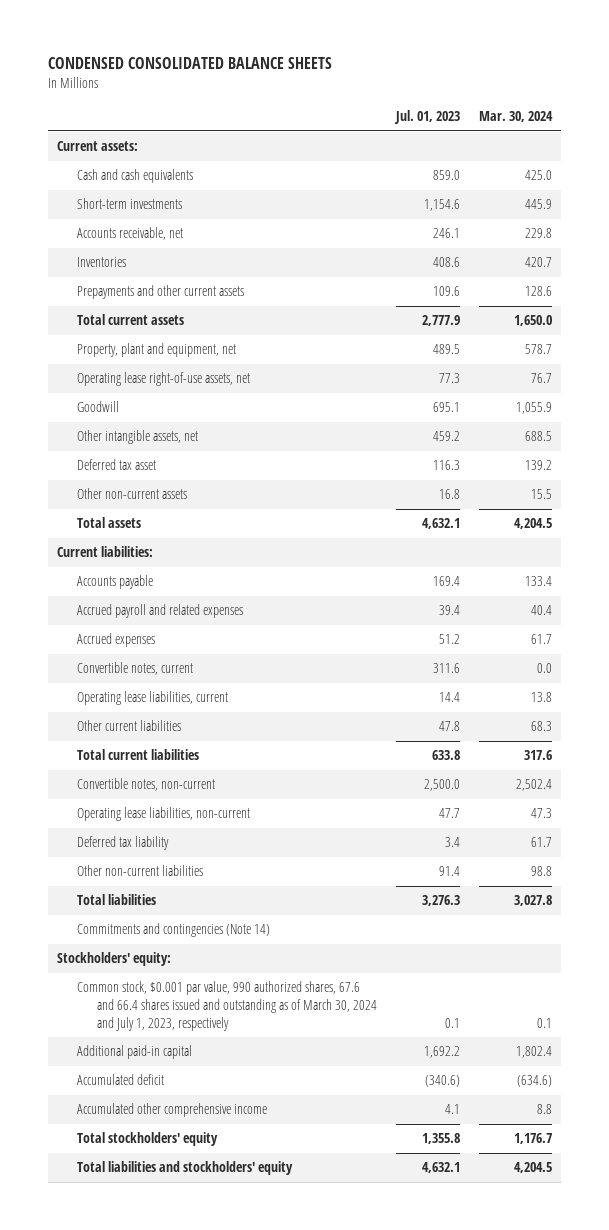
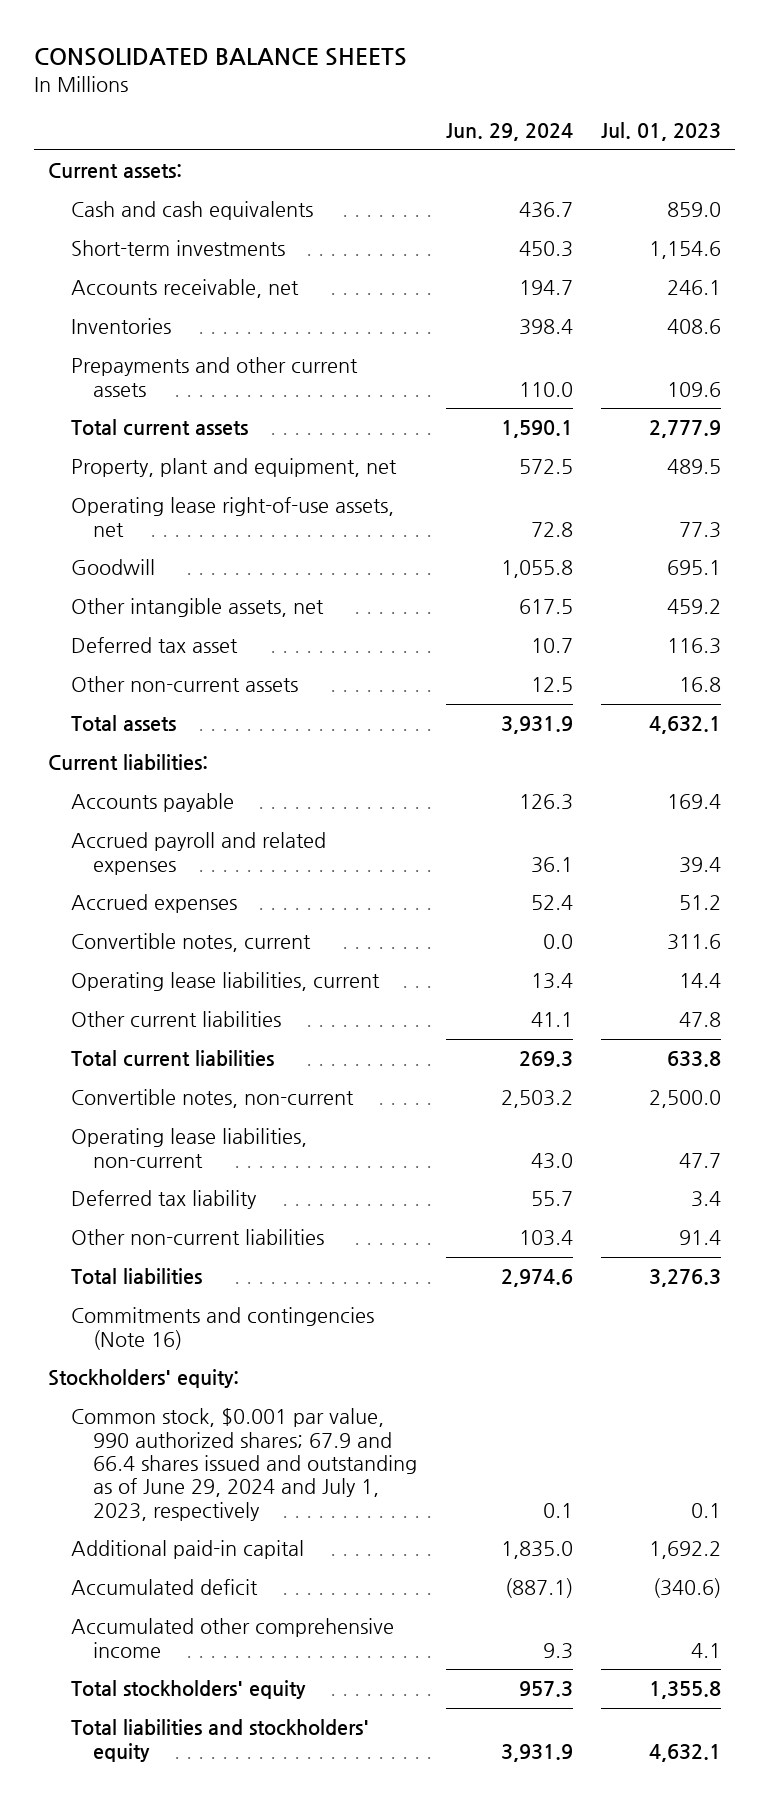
[47,57,332,70] CONDENSED CONSOLIDATED BALANCE SHEETS -> [33,48,407,67] CONSOLIDATED BALANCE SHEETS
[478,111,553,123] Mar. 30, 2024 -> none
none -> [445,123,573,142] Jun. 29, 2024
[77,923,271,938] Commitments and contingencies (Note 14) -> [70,1307,374,1350] Commitments and contingencies (Note 16)
[77,981,377,1031] Common stock, $0.001 par value, 990 authorized shares, 67.6 and 66.4 shares issued and outstanding as of March 30, 2024 and July 1, 2023, respectively -> [70,1408,418,1521] Common stock, $0.001 par value, 990 authorized shares; 67.9 and 66.4 shares issued and outstanding as of June 29, 2024 and July 1, 2023, respectively

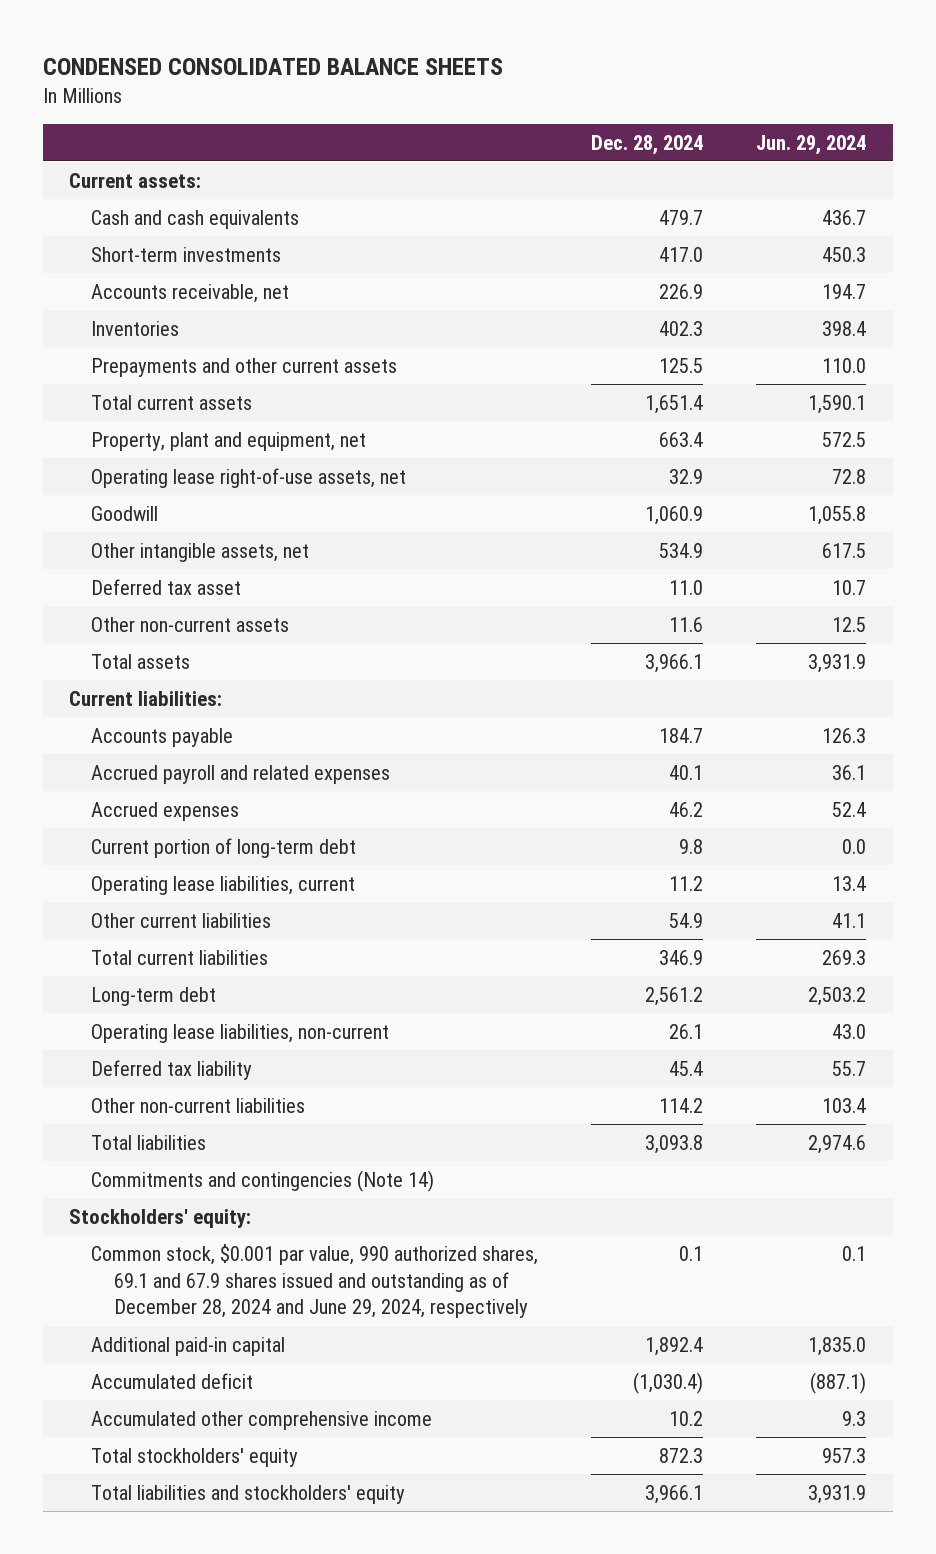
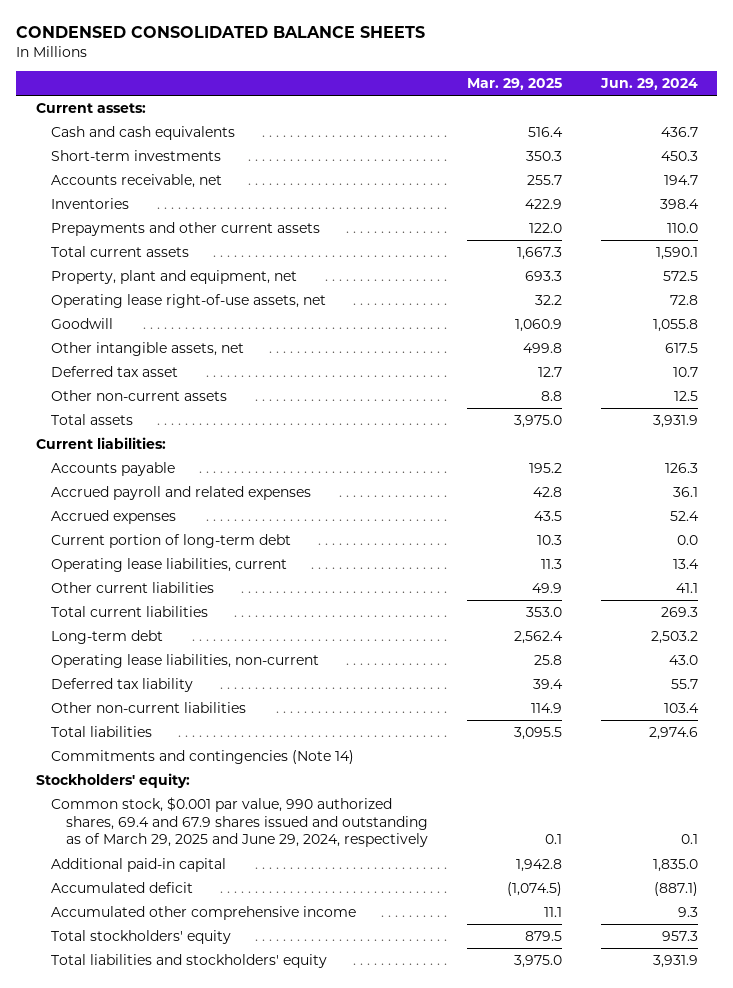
[591,134,704,155] Dec. 28, 2024 -> none
none -> [466,78,562,91] Mar. 29, 2025
[91,1244,539,1319] Common stock, $0.001 par value, 990 authorized shares, 69.1 and 67.9 shares issued and outstanding as of December 28, 2024 and June 29, 2024, respectively -> [50,797,428,848] Common stock, $0.001 par value, 990 authorized shares, 69.4 and 67.9 shares issued and outstanding as of March 29, 2025 and June 29, 2024, respectively

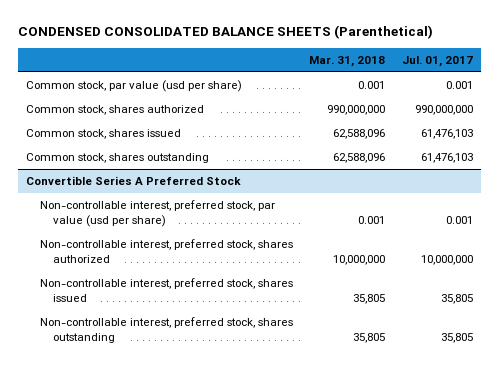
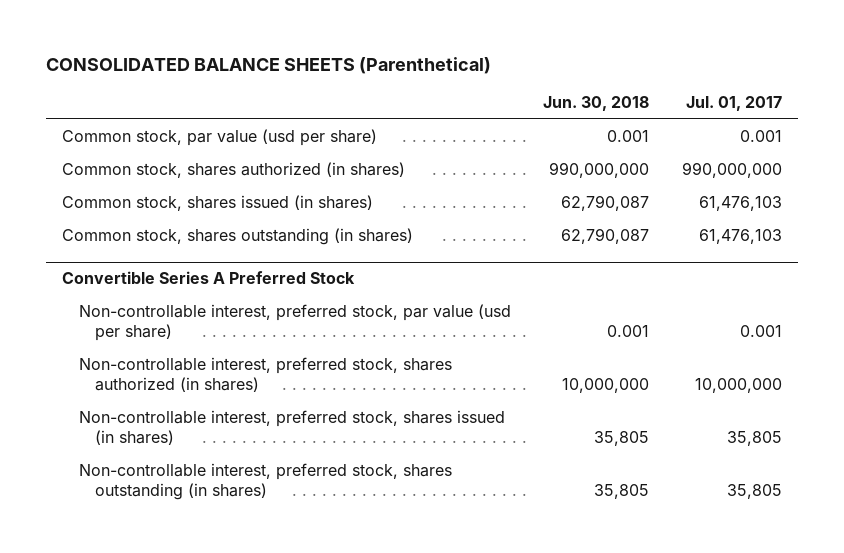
[18,25,434,40] CONDENSED CONSOLIDATED BALANCE SHEETS (Parenthetical) -> [45,56,491,74] CONSOLIDATED BALANCE SHEETS (Parenthetical)
[309,55,386,67] Mar. 31, 2018 -> none
none -> [543,96,650,112] Jun. 30, 2018
[26,104,205,115] Common stock, shares authorized -> [62,162,406,179] Common stock, shares authorized (in shares)
[26,128,182,139] Common stock, shares issued -> [62,195,374,212] Common stock, shares issued (in shares)
[26,152,210,163] Common stock, shares outstanding -> [62,228,414,246] Common stock, shares outstanding (in shares)
[39,238,293,263] Non-controllable interest, preferred stock, shares authorized -> [78,357,452,393] Non-controllable interest, preferred stock, shares authorized (in shares)
[39,277,293,302] Non-controllable interest, preferred stock, shares issued -> [78,410,505,446] Non-controllable interest, preferred stock, shares issued (in shares)
[39,316,293,343] Non-controllable interest, preferred stock, shares outstanding -> [78,463,452,501] Non-controllable interest, preferred stock, shares outstanding (in shares)

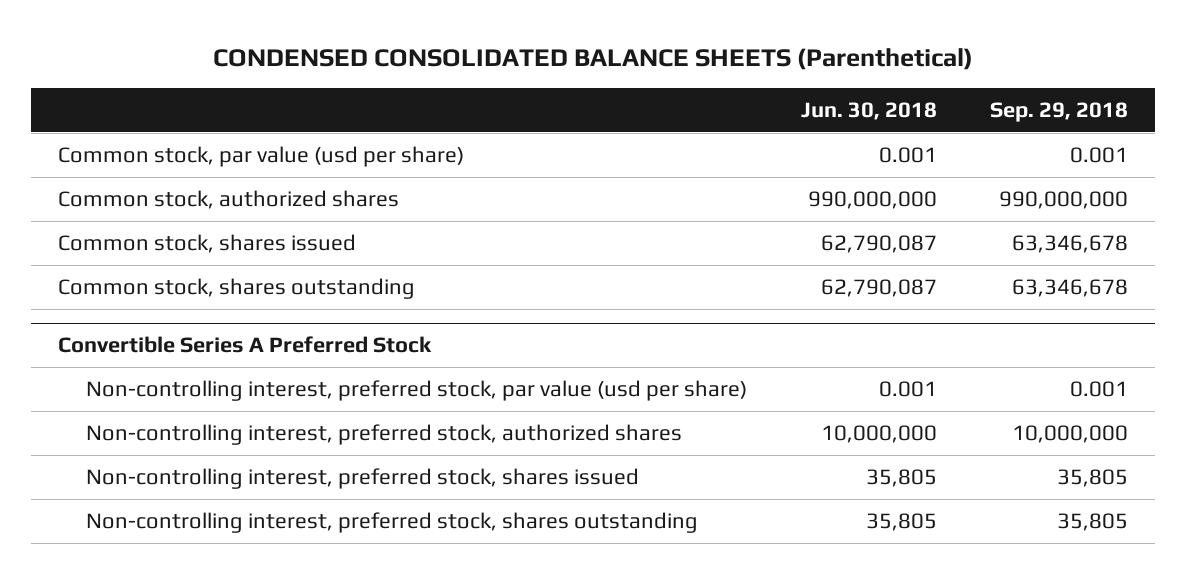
[45,56,491,74] CONSOLIDATED BALANCE SHEETS (Parenthetical) -> [213,47,974,70] CONDENSED CONSOLIDATED BALANCE SHEETS (Parenthetical)
[685,96,782,112] Jul. 01, 2017 -> none
none -> [990,101,1129,122] Sep. 29, 2018
[62,162,406,179] Common stock, shares authorized (in shares) -> [58,190,400,210] Common stock, authorized shares
[62,195,374,212] Common stock, shares issued (in shares) -> [58,234,357,254] Common stock, shares issued
[62,228,414,246] Common stock, shares outstanding (in shares) -> [58,278,416,300] Common stock, shares outstanding
[78,304,511,342] Non-controllable interest, preferred stock, par value (usd per share) -> [86,380,748,402] Non-controlling interest, preferred stock, par value (usd per share)
[78,357,452,393] Non-controllable interest, preferred stock, shares authorized (in shares) -> [86,424,683,446] Non-controlling interest, preferred stock, authorized shares
[78,410,505,446] Non-controllable interest, preferred stock, shares issued (in shares) -> [86,468,640,490] Non-controlling interest, preferred stock, shares issued
[78,463,452,501] Non-controllable interest, preferred stock, shares outstanding (in shares) -> [86,512,699,534] Non-controlling interest, preferred stock, shares outstanding

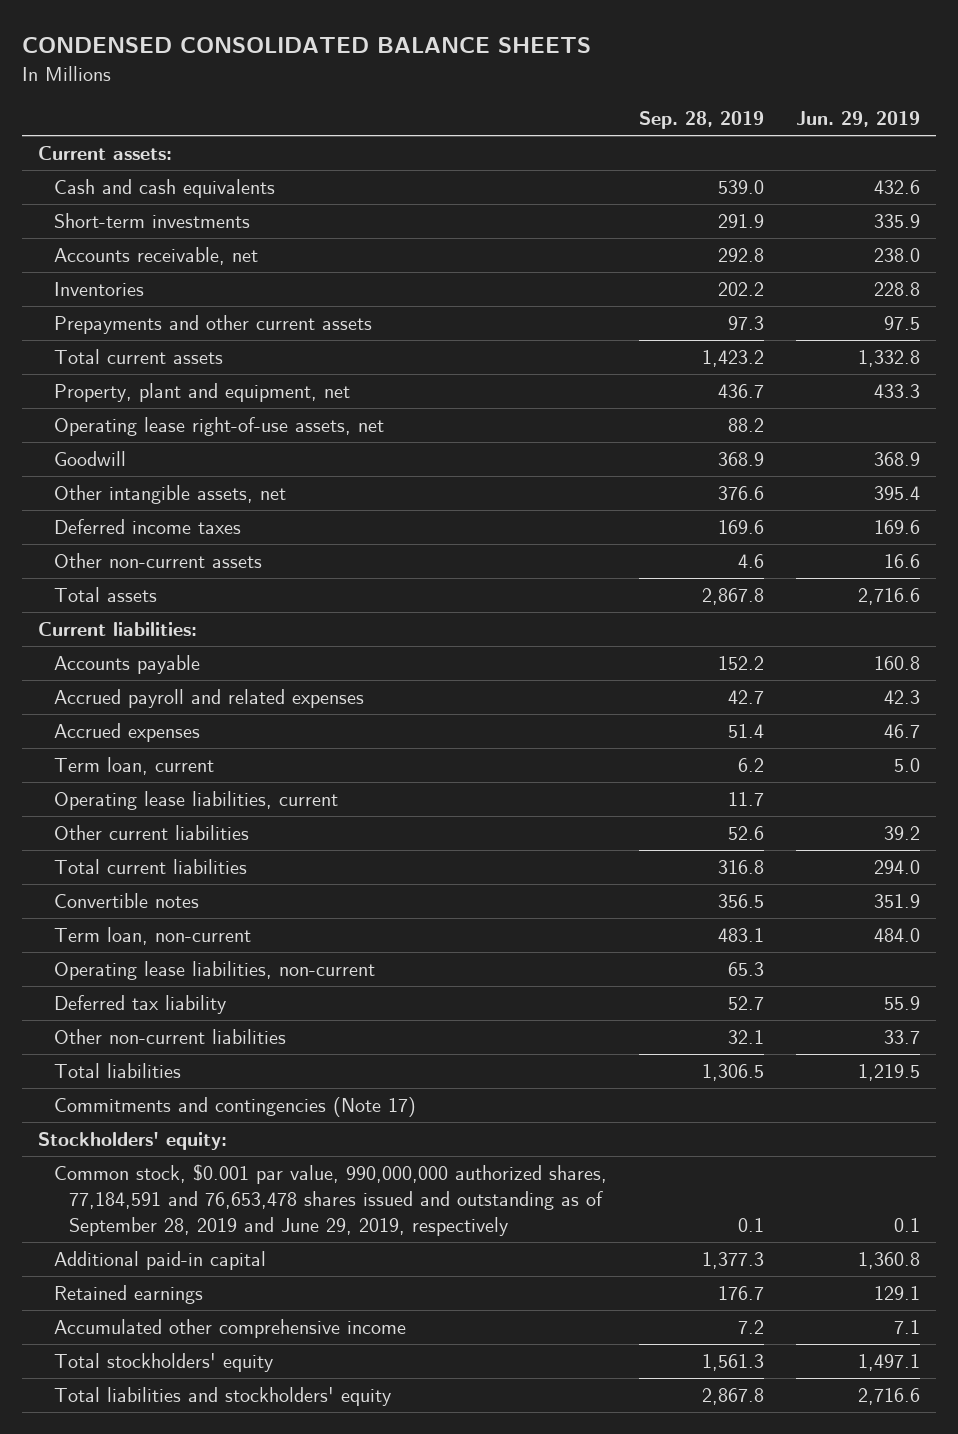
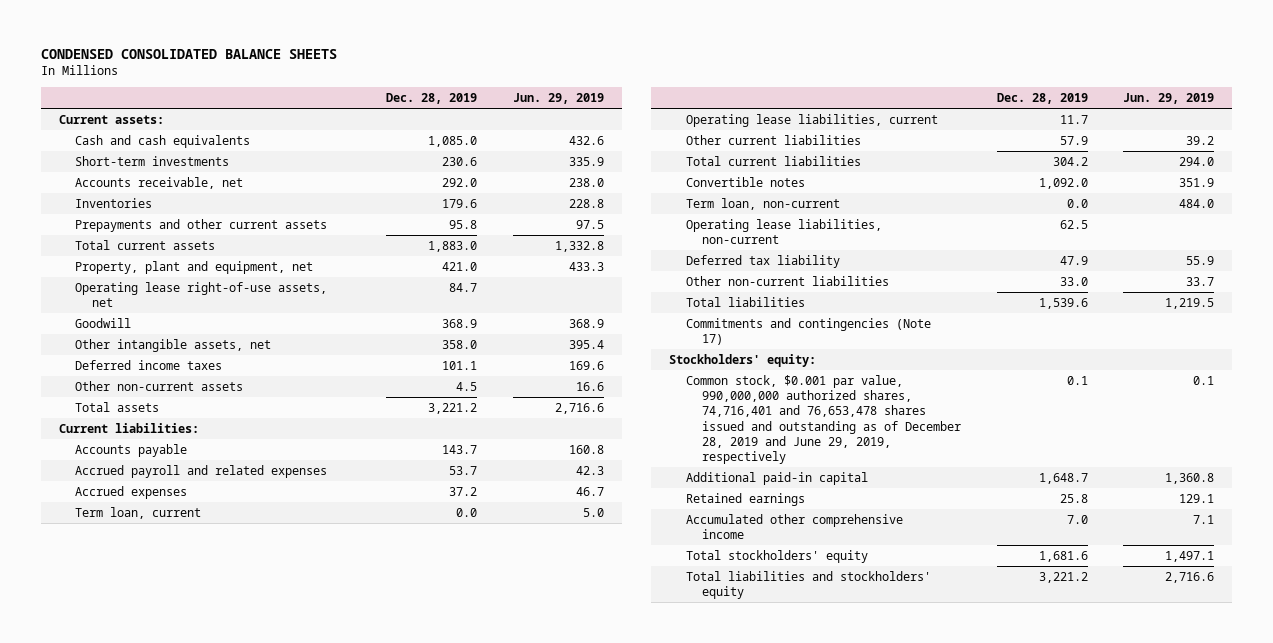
[638,110,764,129] Sep. 28, 2019 -> none
none -> [386,92,478,104] Dec. 28, 2019
[53,1164,607,1237] Common stock, $0.001 par value, 990,000,000 authorized shares, 77,184,591 and 76,653,478 shares issued and outstanding as of September 28, 2019 and June 29, 2019, respectively -> [685,374,962,464] Common stock, $0.001 par value, 990,000,000 authorized shares, 74,716,401 and 76,653,478 shares issued and outstanding as of December 28, 2019 and June 29, 2019, respectively

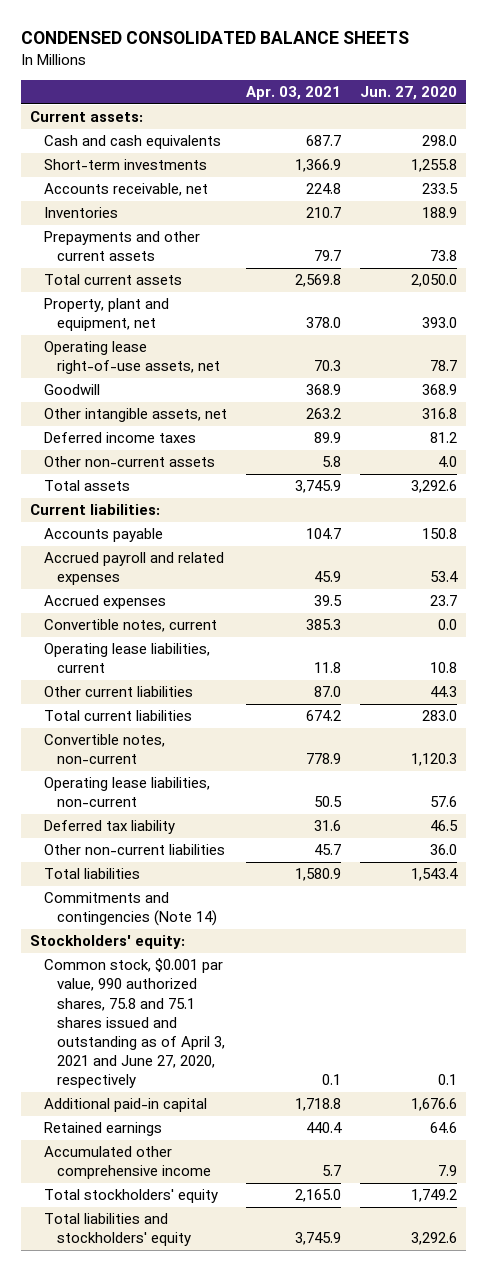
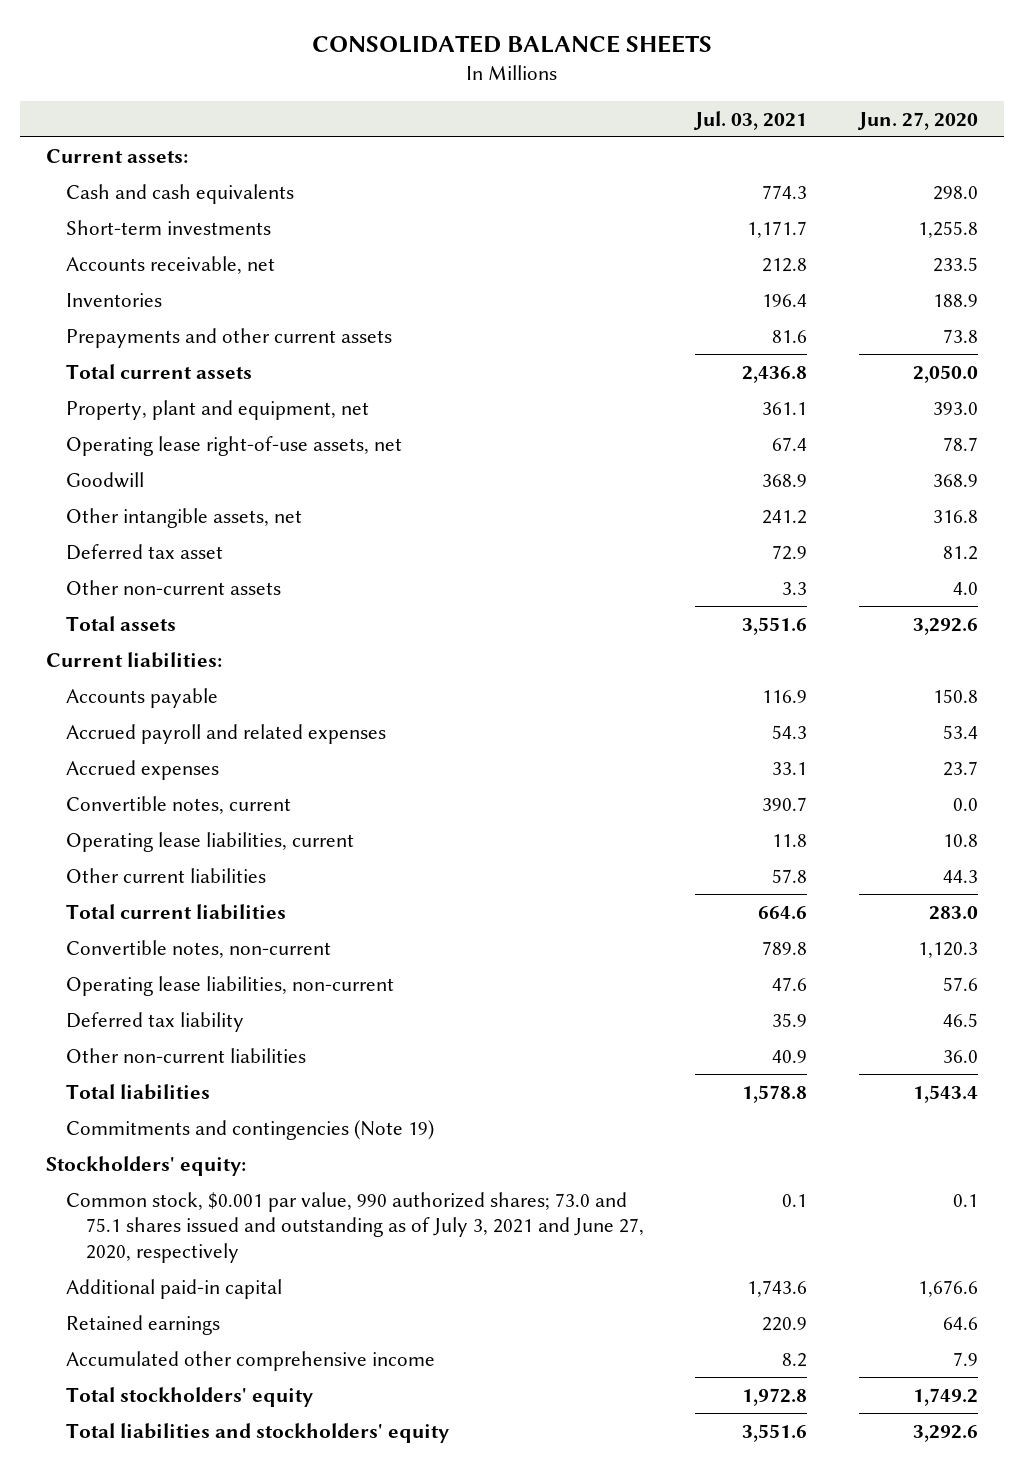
[20,31,409,45] CONDENSED CONSOLIDATED BALANCE SHEETS -> [311,35,712,54] CONSOLIDATED BALANCE SHEETS
[245,86,341,101] Apr. 03, 2021 -> none
none -> [693,110,808,130] Jul. 03, 2021
[43,432,196,444] Deferred income taxes -> [65,543,223,560] Deferred tax asset
[43,892,217,927] Commitments and contingencies (Note 14) -> [65,1119,434,1140] Commitments and contingencies (Note 19)
[43,958,225,1089] Common stock, $0.001 par value, 990 authorized shares, 75.8 and 75.1 shares issued and outstanding as of April 3, 2021 and June 27, 2020, respectively -> [65,1191,644,1264] Common stock, $0.001 par value, 990 authorized shares; 73.0 and 75.1 shares issued and outstanding as of July 3, 2021 and June 27, 2020, respectively

